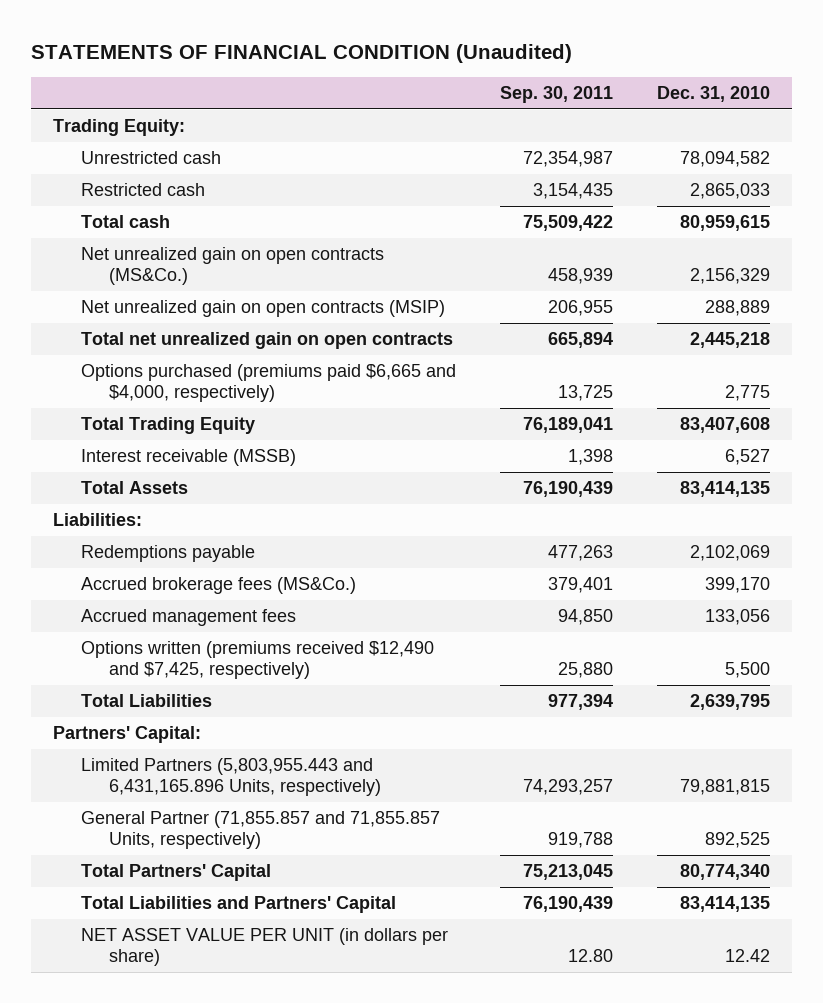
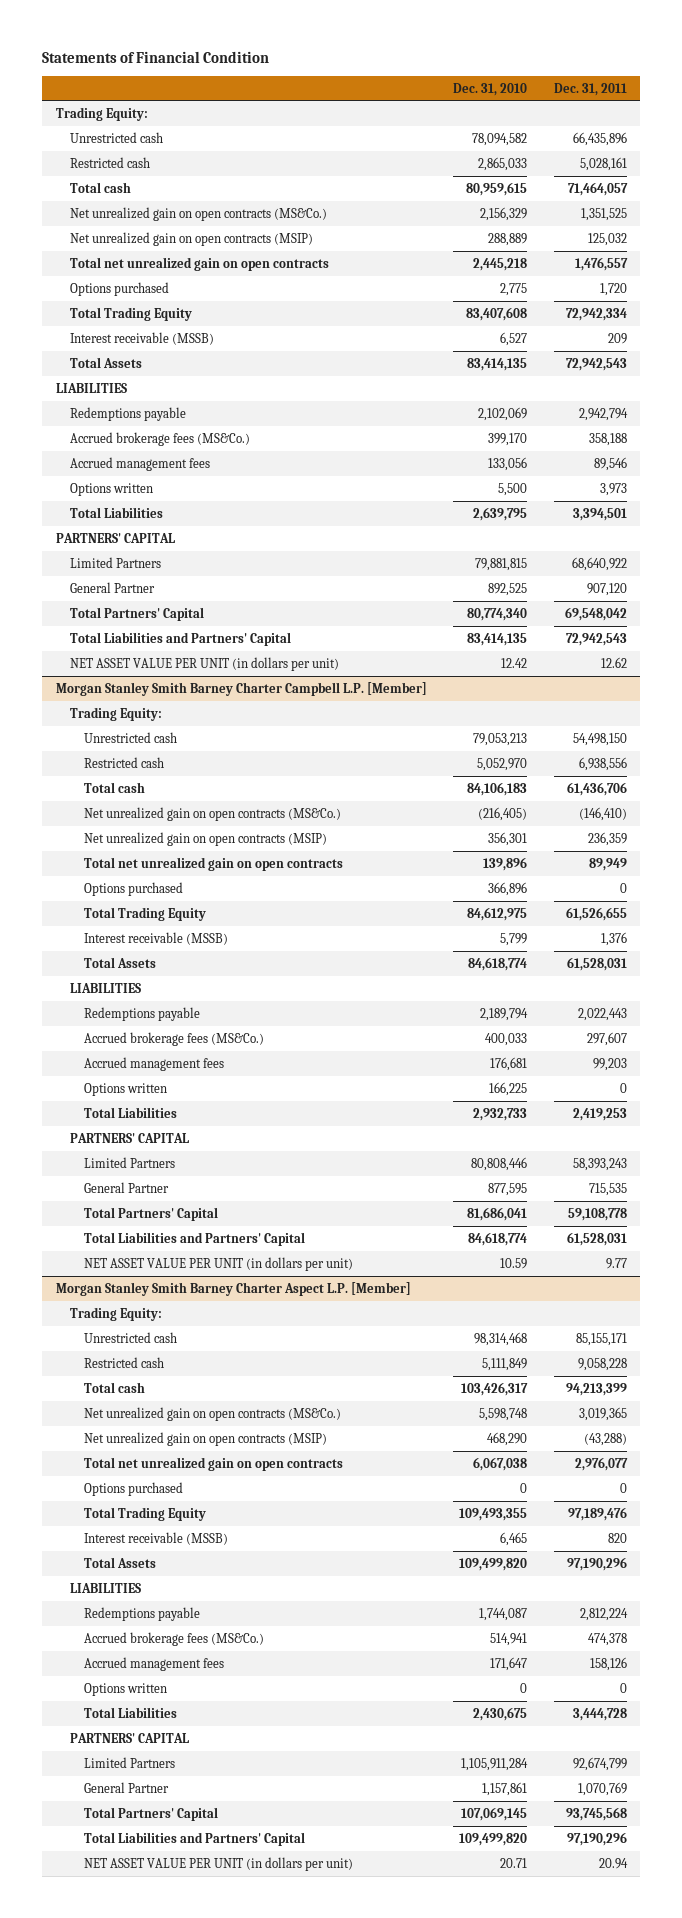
[31,43,573,63] STATEMENTS OF FINANCIAL CONDITION (Unaudited) -> [42,50,270,63] Statements of Financial Condition
[499,85,613,103] Sep. 30, 2011 -> none
none -> [553,82,627,96] Dec. 31, 2011
[80,364,456,403] Options purchased (premiums paid $6,665 and $4,000, respectively) -> [69,281,169,296] Options purchased
[53,513,143,527] Liabilities: -> [55,382,127,393] LIABILITIES
[80,641,434,680] Options written (premiums received $12,490 and $7,425, respectively) -> [69,482,153,496] Options written
[53,726,202,744] Partners' Capital: -> [55,532,175,543] PARTNERS' CAPITAL
[80,758,381,797] Limited Partners (5,803,955.443 and 6,431,165.896 Units, respectively) -> [69,556,161,568] Limited Partners
[80,811,440,850] General Partner (71,855.857 and 71,855.857 Units, respectively) -> [69,581,155,593] General Partner
[80,928,448,967] NET ASSET VALUE PER UNIT (in dollars per share) -> [69,656,339,671] NET ASSET VALUE PER UNIT (in dollars per unit)
none -> [55,681,427,696] Morgan Stanley Smith Barney Charter Campbell L.P. [Member]
none -> [69,706,162,721] Trading Equity:
none -> [83,731,177,743] Unrestricted cash
none -> [83,756,164,768] Restricted cash
none -> [83,781,145,793] Total cash
none -> [83,806,341,821] Net unrealized gain on open contracts (MS&Co.)
none -> [83,831,327,846] Net unrealized gain on open contracts (MSIP)
none -> [83,856,343,871] Total net unrealized gain on open contracts
none -> [83,881,183,896] Options purchased
none -> [83,906,206,921] Total Trading Equity
none -> [83,931,228,945] Interest receivable (MSSB)
none -> [83,956,156,968] Total Assets
none -> [69,982,141,993] LIABILITIES
none -> [83,1006,200,1021] Redemptions payable
none -> [83,1031,264,1046] Accrued brokerage fees (MS&Co.)
none -> [83,1056,224,1071] Accrued management fees
none -> [83,1082,167,1096] Options written
none -> [83,1106,177,1118] Total Liabilities
none -> [69,1132,189,1143] PARTNERS' CAPITAL
none -> [83,1156,175,1168] Limited Partners
none -> [83,1181,169,1193] General Partner
none -> [83,1206,218,1221] Total Partners' Capital
none -> [83,1231,305,1246] Total Liabilities and Partners' Capital
none -> [83,1256,353,1271] NET ASSET VALUE PER UNIT (in dollars per unit)
none -> [55,1281,411,1296] Morgan Stanley Smith Barney Charter Aspect L.P. [Member]
none -> [69,1306,162,1321] Trading Equity:
none -> [83,1331,177,1343] Unrestricted cash
none -> [83,1356,164,1368] Restricted cash
none -> [83,1381,145,1393] Total cash
none -> [83,1406,341,1421] Net unrealized gain on open contracts (MS&Co.)
none -> [83,1431,327,1446] Net unrealized gain on open contracts (MSIP)
none -> [83,1456,343,1471] Total net unrealized gain on open contracts
none -> [83,1481,183,1496] Options purchased
none -> [83,1506,206,1521] Total Trading Equity
none -> [83,1531,228,1545] Interest receivable (MSSB)
none -> [83,1556,156,1568] Total Assets
none -> [69,1582,141,1593] LIABILITIES
none -> [83,1606,200,1621] Redemptions payable
none -> [83,1631,264,1646] Accrued brokerage fees (MS&Co.)
none -> [83,1656,224,1671] Accrued management fees
none -> [83,1682,167,1696] Options written
none -> [83,1706,177,1718] Total Liabilities
none -> [69,1732,189,1743] PARTNERS' CAPITAL
none -> [83,1756,175,1768] Limited Partners
none -> [83,1781,169,1793] General Partner
none -> [83,1806,218,1821] Total Partners' Capital
none -> [83,1831,305,1846] Total Liabilities and Partners' Capital
none -> [83,1856,353,1871] NET ASSET VALUE PER UNIT (in dollars per unit)

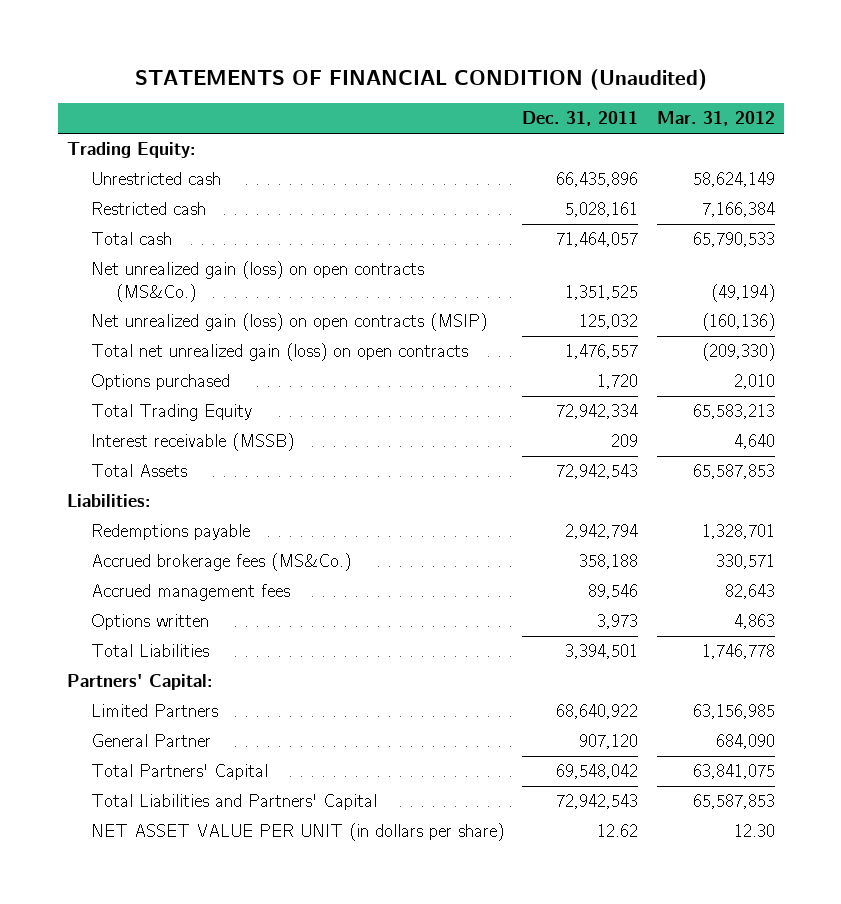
[42,50,270,63] Statements of Financial Condition -> [134,69,707,91] STATEMENTS OF FINANCIAL CONDITION (Unaudited)
[453,82,528,96] Dec. 31, 2010 -> none
none -> [656,111,775,127] Mar. 31, 2012
[69,206,327,221] Net unrealized gain on open contracts (MS&Co.) -> [91,261,425,302] Net unrealized gain (loss) on open contracts (MS&Co.)
[69,231,313,246] Net unrealized gain on open contracts (MSIP) -> [91,313,488,332] Net unrealized gain (loss) on open contracts (MSIP)
[69,256,329,271] Total net unrealized gain on open contracts -> [91,343,469,362] Total net unrealized gain (loss) on open contracts
[55,382,127,393] LIABILITIES -> [66,494,151,508] Liabilities:
[55,532,175,543] PARTNERS' CAPITAL -> [66,674,213,691] Partners' Capital:
[55,681,427,696] Morgan Stanley Smith Barney Charter Campbell L.P. [Member] -> none
[69,706,162,721] Trading Equity: -> none
[83,731,177,743] Unrestricted cash -> none
[83,756,164,768] Restricted cash -> none
[83,781,145,793] Total cash -> none
[83,806,341,821] Net unrealized gain on open contracts (MS&Co.) -> none
[83,831,327,846] Net unrealized gain on open contracts (MSIP) -> none
[83,856,343,871] Total net unrealized gain on open contracts -> none
[83,881,183,896] Options purchased -> none
[83,906,206,921] Total Trading Equity -> none
[83,931,228,945] Interest receivable (MSSB) -> none
[83,956,156,968] Total Assets -> none
[69,982,141,993] LIABILITIES -> none
[83,1006,200,1021] Redemptions payable -> none
[83,1031,264,1046] Accrued brokerage fees (MS&Co.) -> none
[83,1056,224,1071] Accrued management fees -> none
[83,1082,167,1096] Options written -> none
[83,1106,177,1118] Total Liabilities -> none
[69,1132,189,1143] PARTNERS' CAPITAL -> none
[83,1156,175,1168] Limited Partners -> none
[83,1181,169,1193] General Partner -> none
[83,1206,218,1221] Total Partners' Capital -> none
[83,1231,305,1246] Total Liabilities and Partners' Capital -> none
[83,1256,353,1271] NET ASSET VALUE PER UNIT (in dollars per unit) -> none
[55,1281,411,1296] Morgan Stanley Smith Barney Charter Aspect L.P. [Member] -> none
[69,1306,162,1321] Trading Equity: -> none
[83,1331,177,1343] Unrestricted cash -> none
[83,1356,164,1368] Restricted cash -> none
[83,1381,145,1393] Total cash -> none
[83,1406,341,1421] Net unrealized gain on open contracts (MS&Co.) -> none
[83,1431,327,1446] Net unrealized gain on open contracts (MSIP) -> none
[83,1456,343,1471] Total net unrealized gain on open contracts -> none
[83,1481,183,1496] Options purchased -> none
[83,1506,206,1521] Total Trading Equity -> none
[83,1531,228,1545] Interest receivable (MSSB) -> none
[83,1556,156,1568] Total Assets -> none
[69,1582,141,1593] LIABILITIES -> none
[83,1606,200,1621] Redemptions payable -> none
[83,1631,264,1646] Accrued brokerage fees (MS&Co.) -> none
[83,1656,224,1671] Accrued management fees -> none
[83,1682,167,1696] Options written -> none
[83,1706,177,1718] Total Liabilities -> none
[69,1732,189,1743] PARTNERS' CAPITAL -> none
[83,1756,175,1768] Limited Partners -> none
[83,1781,169,1793] General Partner -> none
[83,1806,218,1821] Total Partners' Capital -> none
[83,1831,305,1846] Total Liabilities and Partners' Capital -> none
[83,1856,353,1871] NET ASSET VALUE PER UNIT (in dollars per unit) -> none
[69,656,339,671] NET ASSET VALUE PER UNIT (in dollars per unit) -> [91,823,505,842] NET ASSET VALUE PER UNIT (in dollars per share)

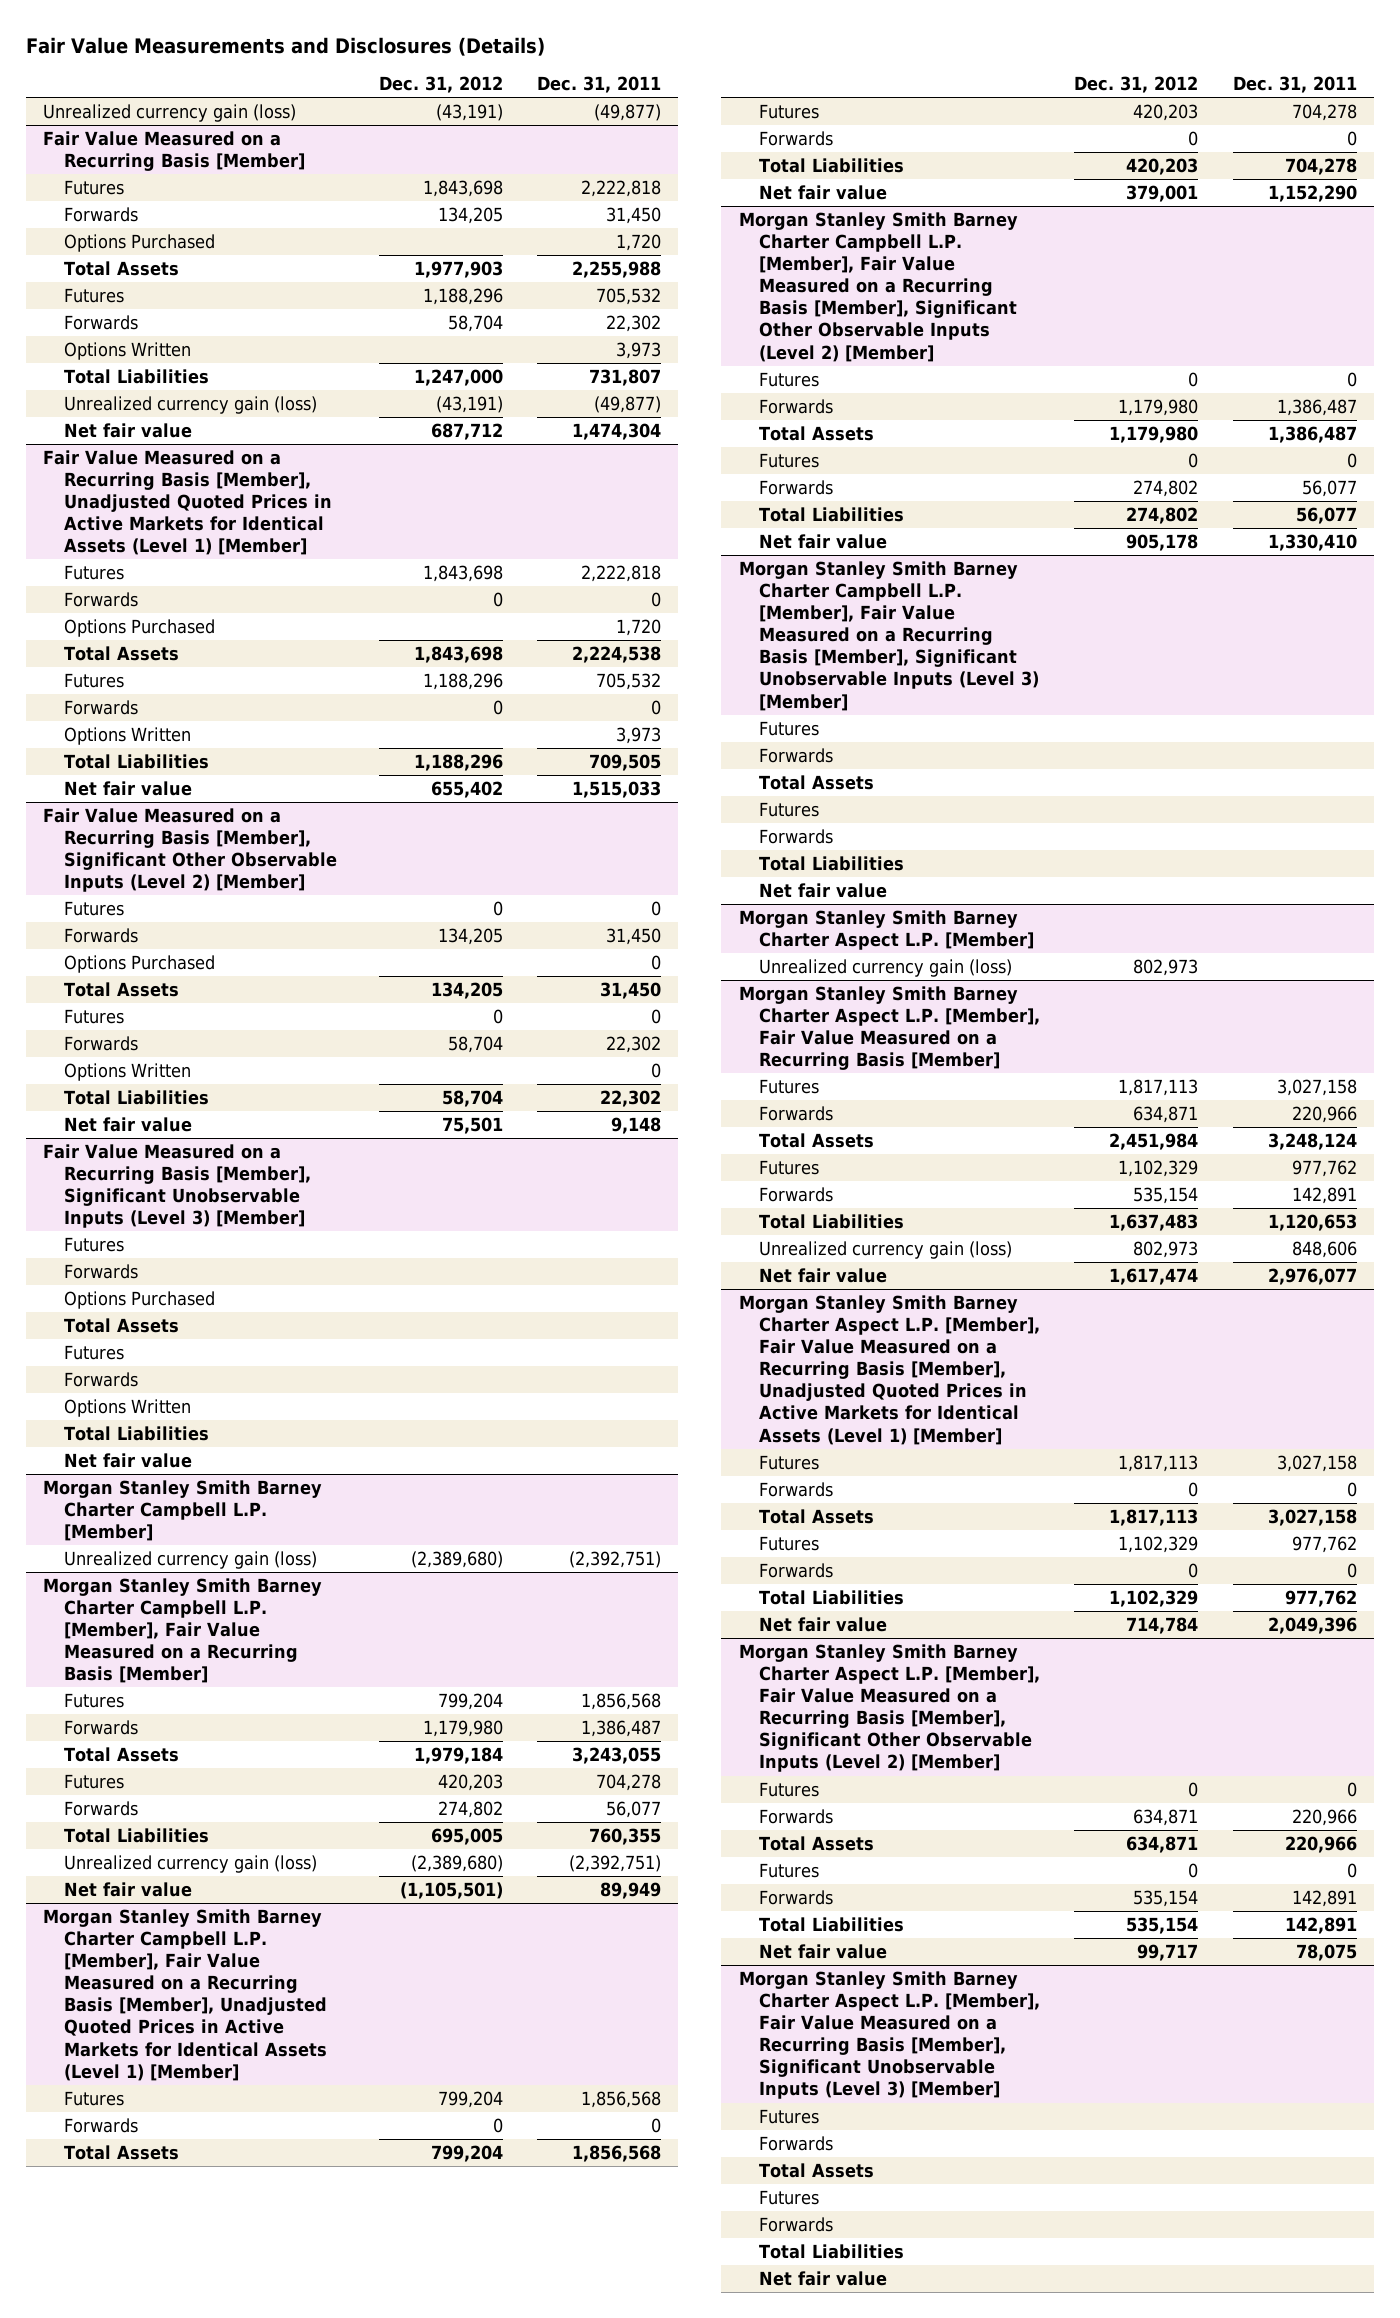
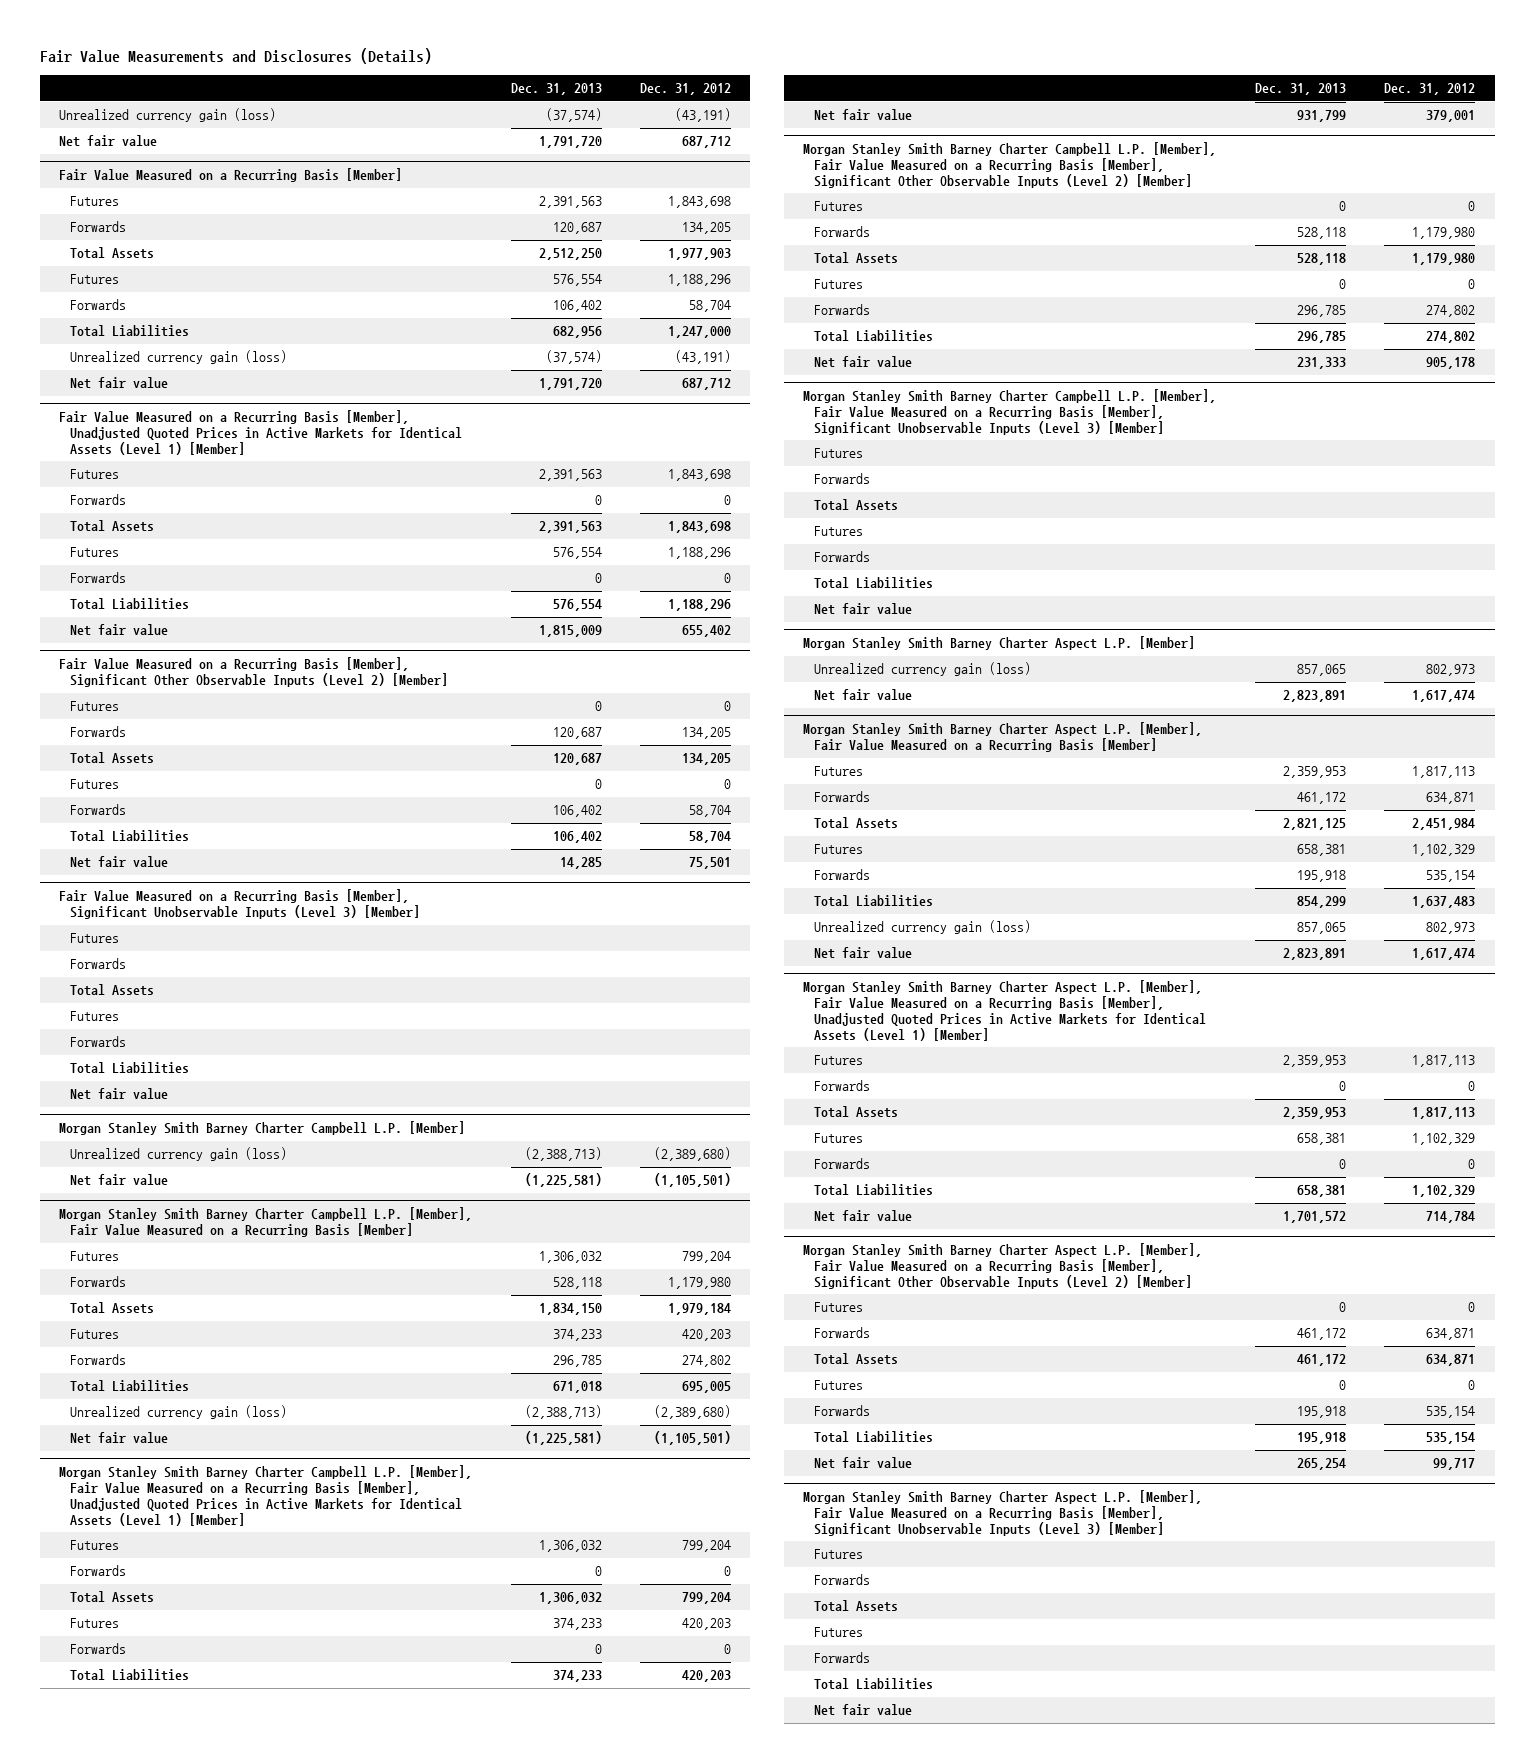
[537,76,662,94] Dec. 31, 2011 -> none
none -> [510,82,602,95] Dec. 31, 2013
none -> [59,135,158,148] Net fair value
[63,233,215,252] Options Purchased -> none
[63,341,191,360] Options Written -> none
[63,618,215,637] Options Purchased -> none
[63,726,191,745] Options Written -> none
[63,954,215,973] Options Purchased -> none
[63,1062,191,1081] Options Written -> none
[63,1290,215,1309] Options Purchased -> none
[63,1398,191,1417] Options Written -> none
none -> [69,1174,168,1187] Net fair value
none -> [814,689,913,702] Net fair value

